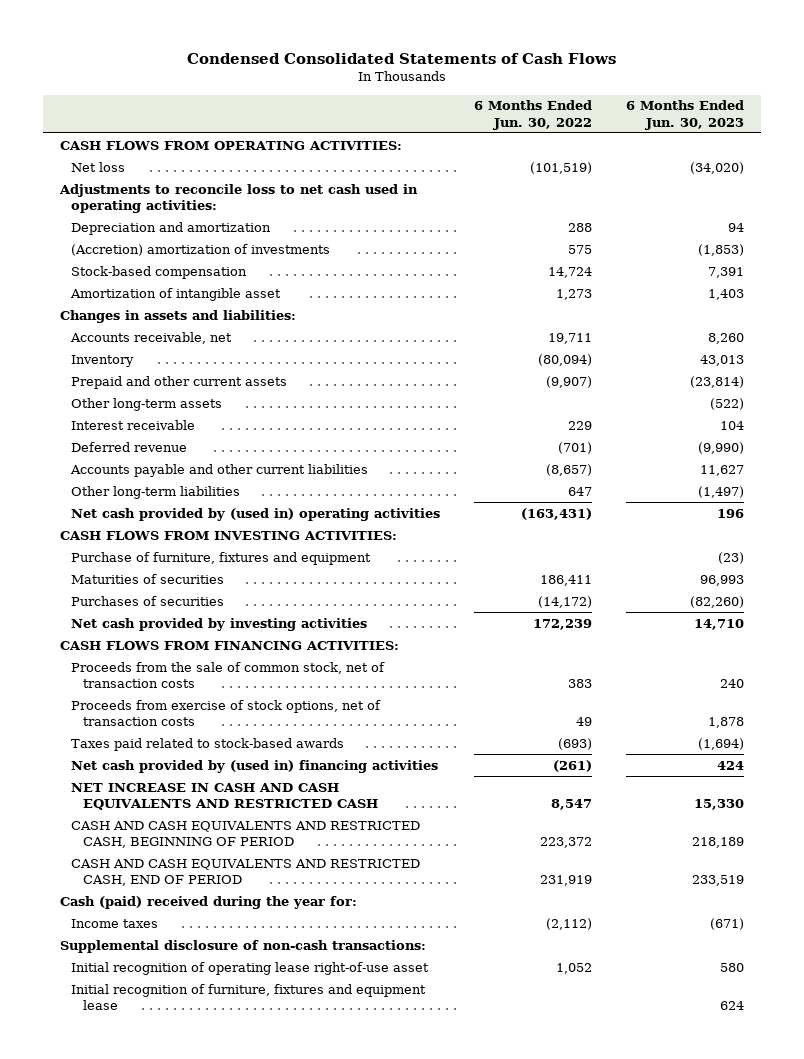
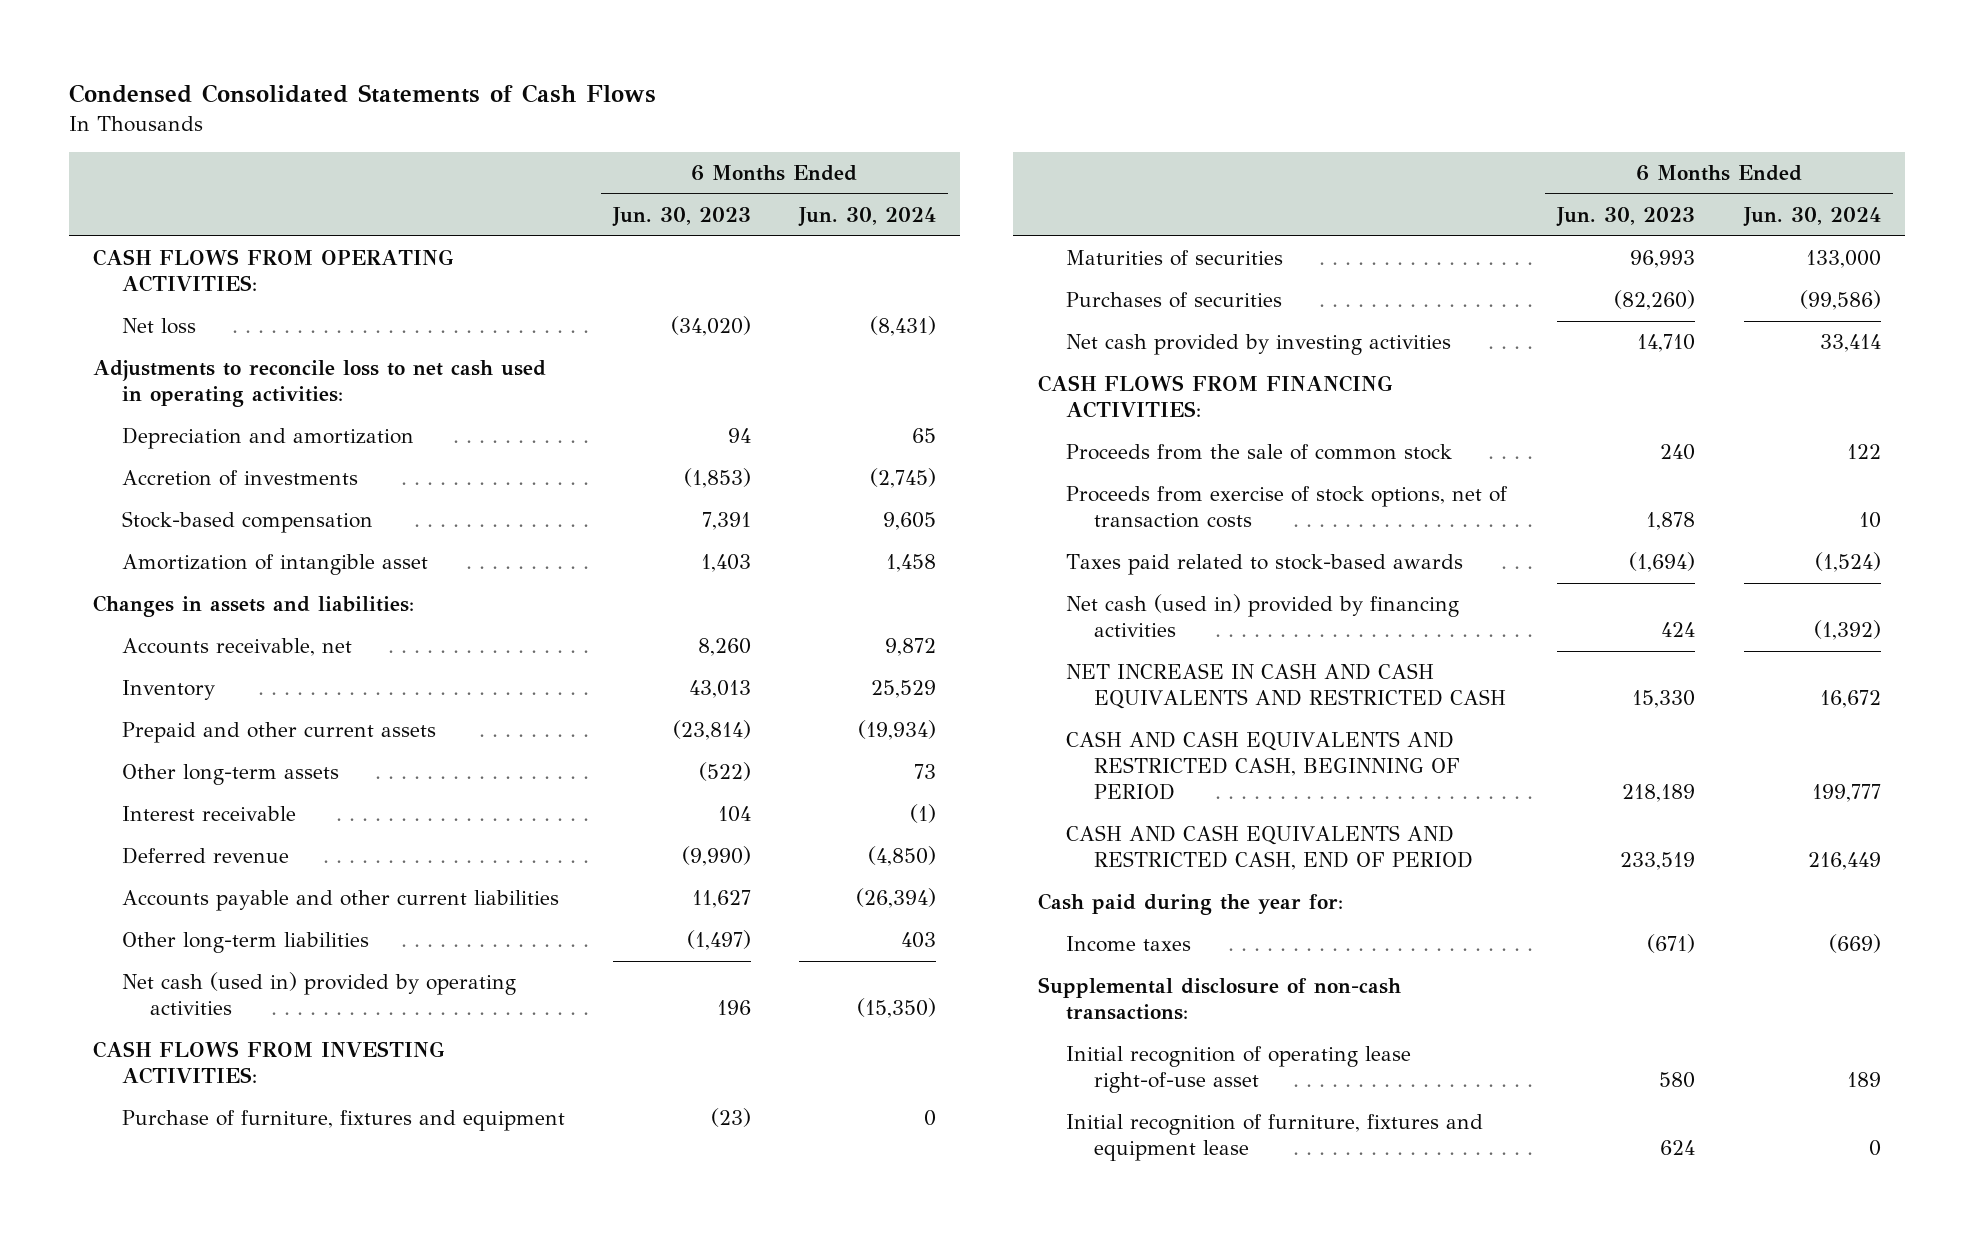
[473,100,592,130] 6 Months Ended Jun. 30, 2022 -> none
none -> [798,207,937,228] Jun. 30, 2024
[71,243,331,256] (Accretion) amortization of investments -> [121,470,358,487] Accretion of investments
[71,507,441,521] Net cash provided by (used in) operating activities -> [121,972,516,1016] Net cash (used in) provided by operating activities
[71,661,386,688] Proceeds from the sale of common stock, net of transaction costs -> [1065,444,1452,461] Proceeds from the sale of common stock
[71,759,439,773] Net cash provided by (used in) financing activities -> [1065,594,1459,638] Net cash (used in) provided by financing activities
[59,895,357,909] Cash (paid) received during the year for: -> [1037,893,1343,916] Cash paid during the year for:

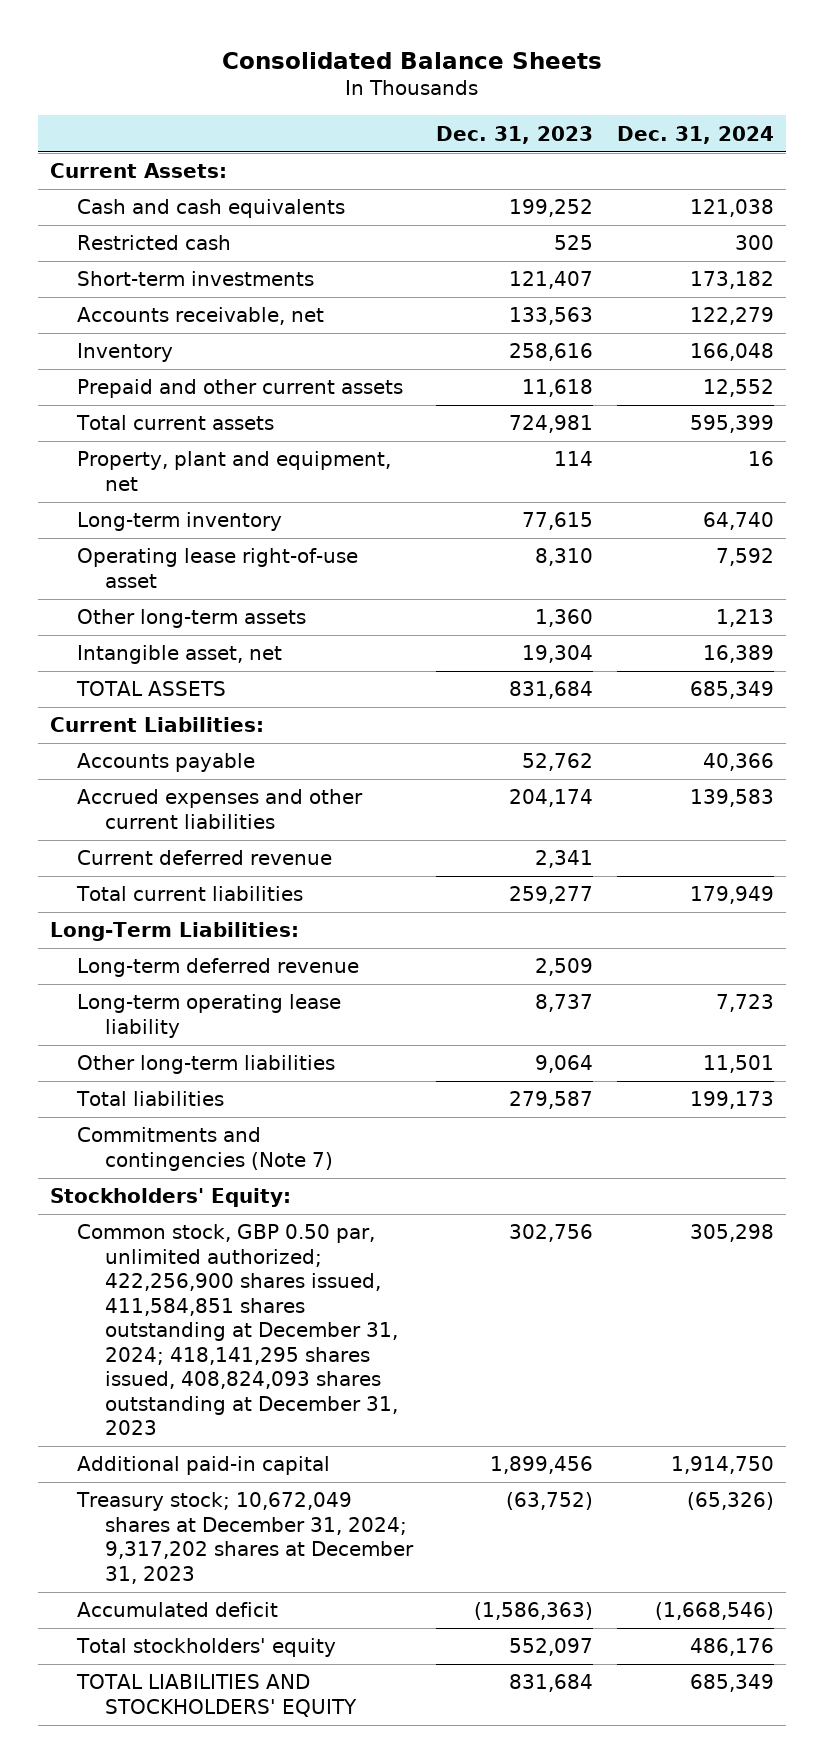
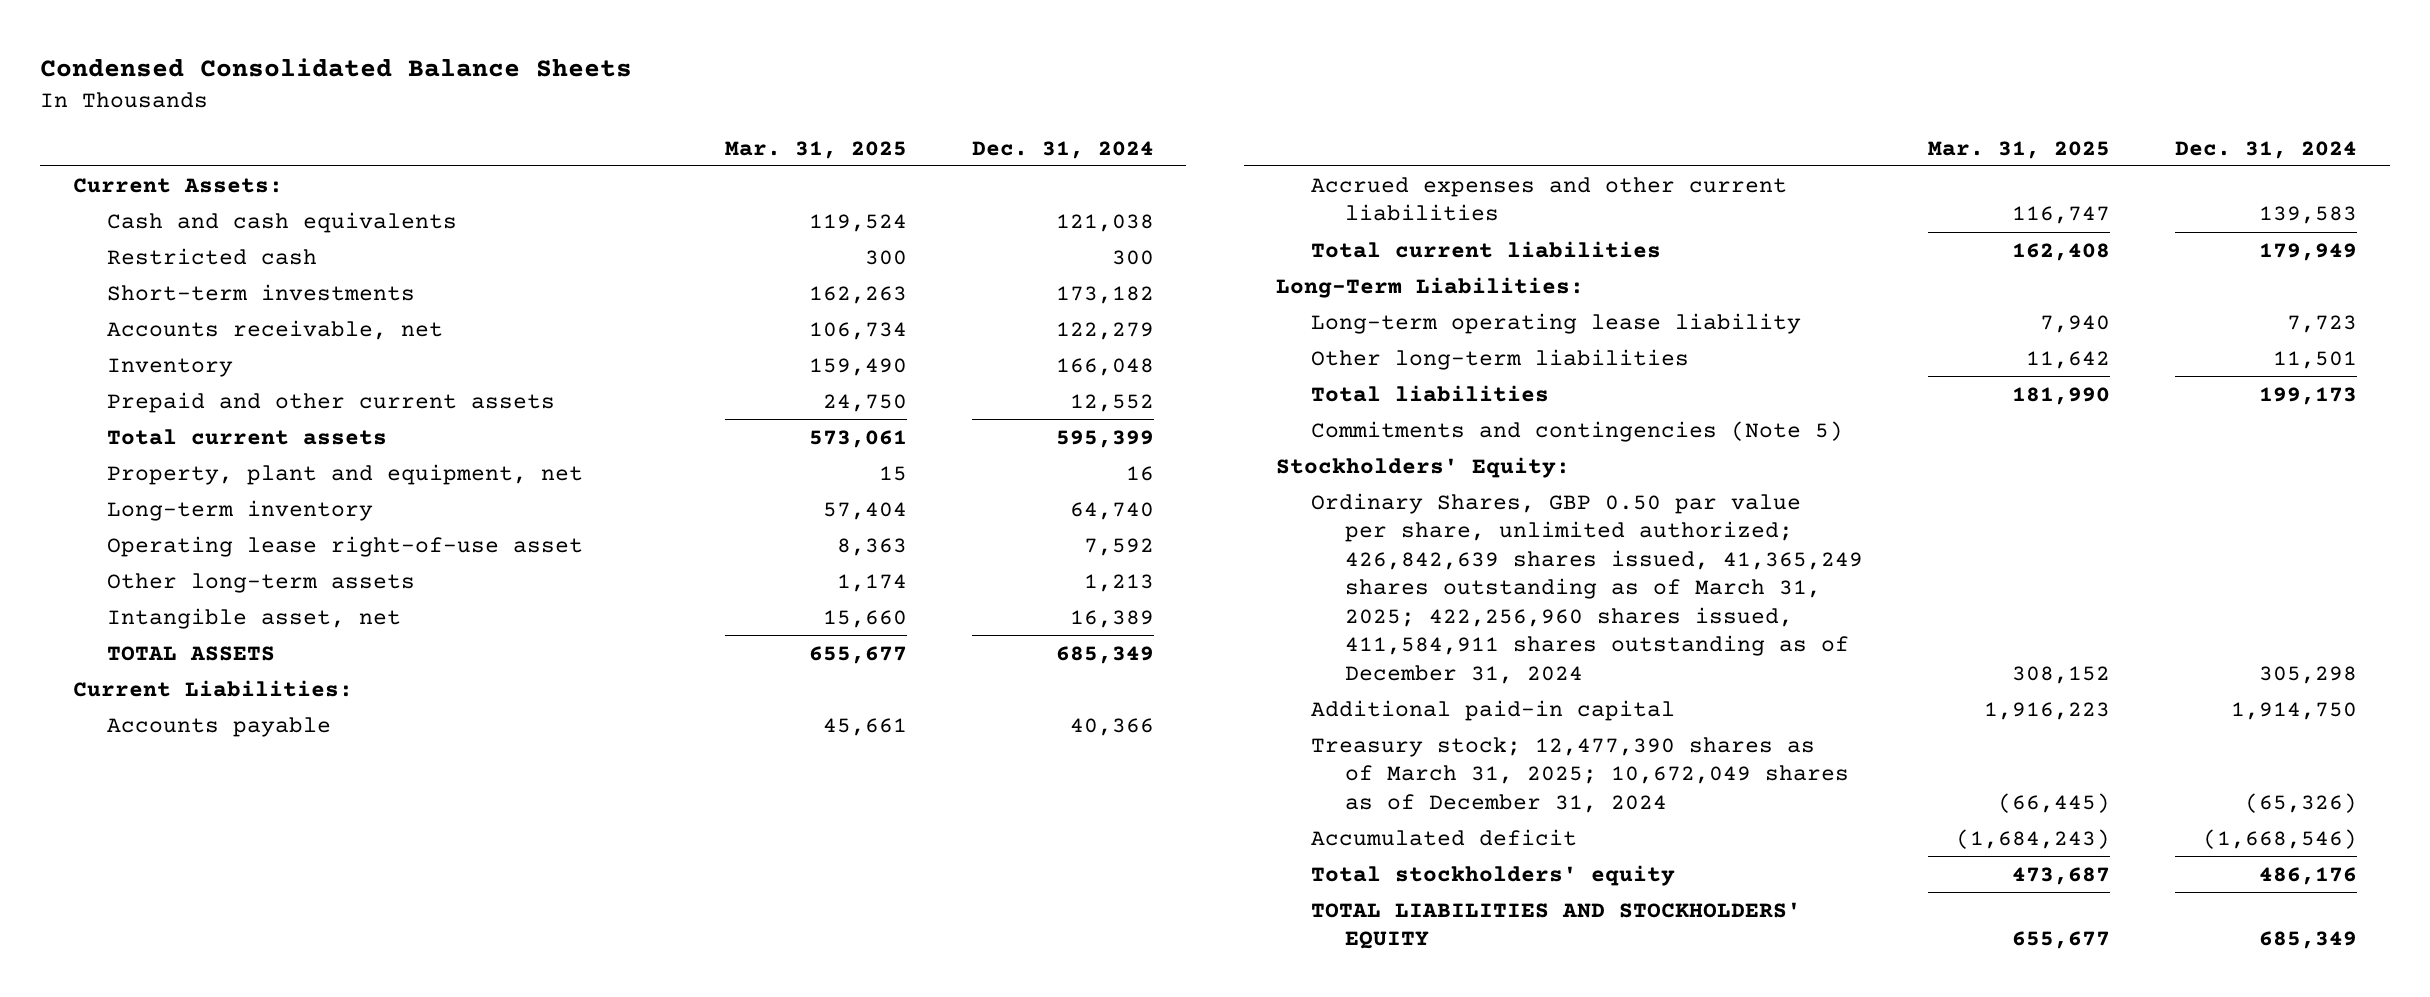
[221,51,602,69] Consolidated Balance Sheets -> [40,57,633,77] Condensed Consolidated Balance Sheets
[436,125,594,144] Dec. 31, 2023 -> none
none -> [724,140,907,159] Mar. 31, 2025
[77,850,333,866] Current deferred revenue -> none
[77,958,360,978] Long-term deferred revenue -> none
[77,1127,333,1171] Commitments and contingencies (Note 7) -> [1310,420,1843,442] Commitments and contingencies (Note 5)
[77,1224,398,1436] Common stock, GBP 0.50 par, unlimited authorized; 422,256,900 shares issued, 411,584,851 shares outstanding at December 31, 2024; 418,141,295 shares issued, 408,824,093 shares outstanding at December 31, 2023 -> [1310,492,1864,684] Ordinary Shares, GBP 0.50 par value per share, unlimited authorized; 426,842,639 shares issued, 41,365,249 shares outstanding as of March 31, 2025; 422,256,960 shares issued, 411,584,911 shares outstanding as of December 31, 2024
[76,1492,414,1584] Treasury stock; 10,672,049 shares at December 31, 2024; 9,317,202 shares at December 31, 2023 -> [1310,736,1850,813] Treasury stock; 12,477,390 shares as of March 31, 2025; 10,672,049 shares as of December 31, 2024

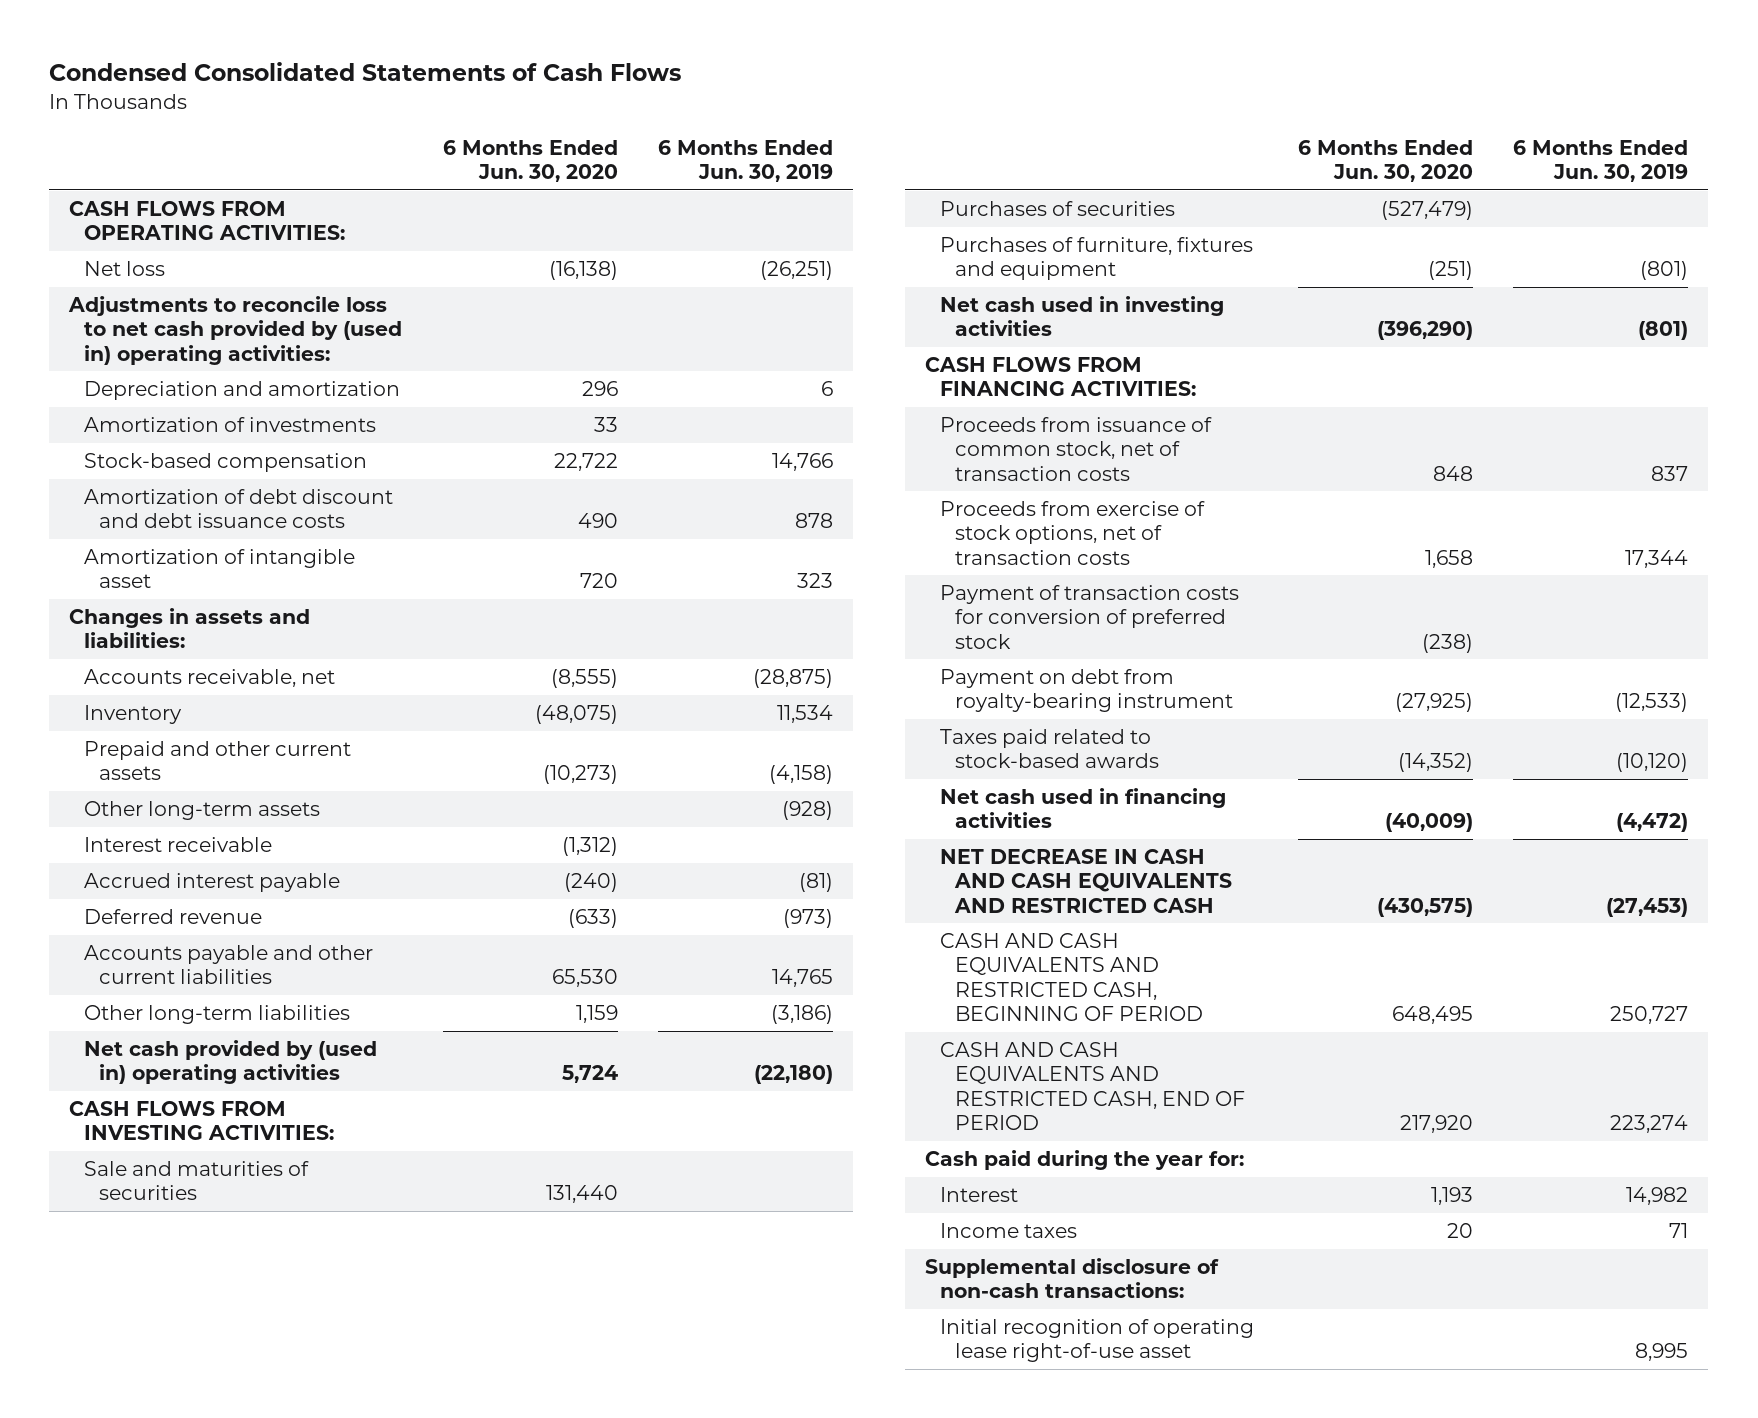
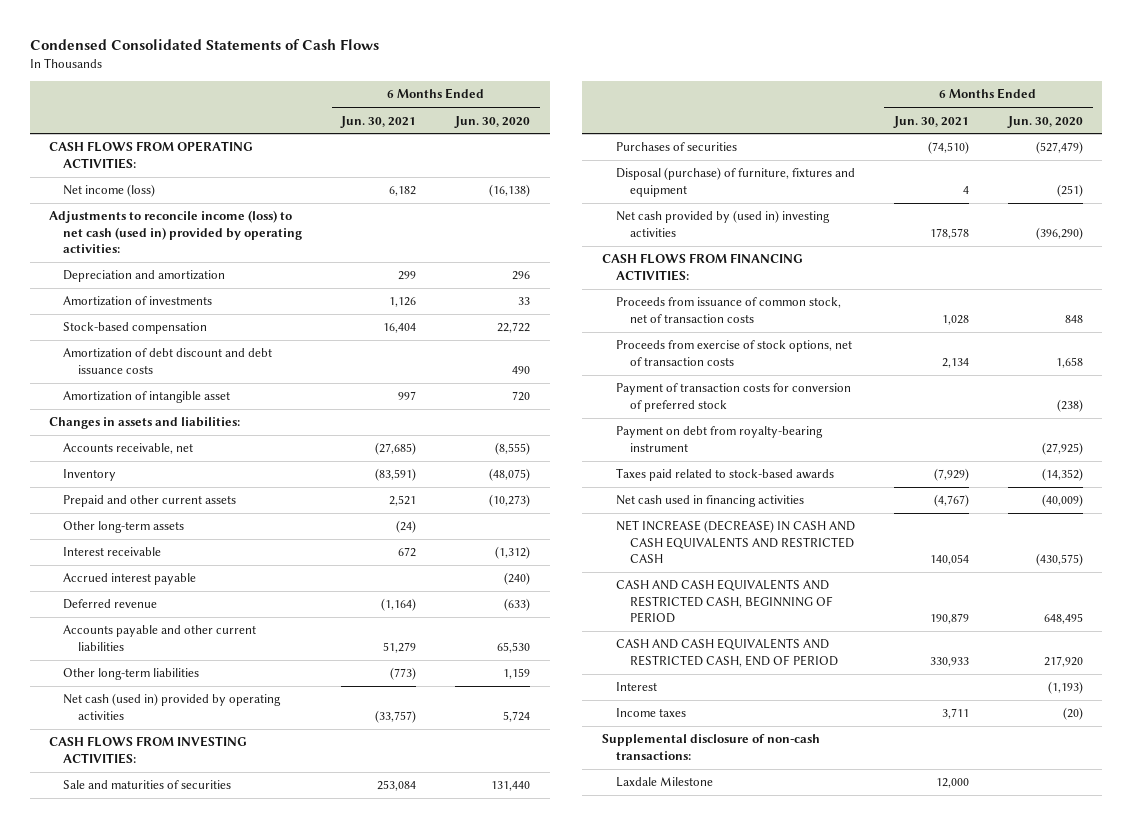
[657,139,833,183] 6 Months Ended Jun. 30, 2019 -> none
none -> [340,115,417,128] Jun. 30, 2021
[84,261,166,277] Net loss -> [63,184,156,198] Net income (loss)
[68,296,403,365] Adjustments to reconcile loss to net cash provided by (used in) operating activities: -> [49,210,303,254] Adjustments to reconcile income (loss) to net cash (used in) provided by operating activities:
[84,1040,378,1085] Net cash provided by (used in) operating activities -> [63,693,282,720] Net cash (used in) provided by operating activities
[939,237,1253,281] Purchases of furniture, fixtures and equipment -> [616,167,856,197] Disposal (purchase) of furniture, fixtures and equipment
[939,296,1224,337] Net cash used in investing activities -> [616,210,831,237] Net cash provided by (used in) investing activities
[939,849,1232,913] NET DECREASE IN CASH AND CASH EQUIVALENTS AND RESTRICTED CASH -> [616,520,856,564] NET INCREASE (DECREASE) IN CASH AND CASH EQUIVALENTS AND RESTRICTED CASH
[924,1150,1244,1171] Cash paid during the year for: -> none
[1430,1187,1473,1206] 1,193 -> [1047,681,1083,695] (1,193)
[1446,1223,1473,1239] 20 -> [1062,707,1083,721] (20)
[939,1319,1254,1363] Initial recognition of operating lease right-of-use asset -> none
none -> [616,777,714,788] Laxdale Milestone

